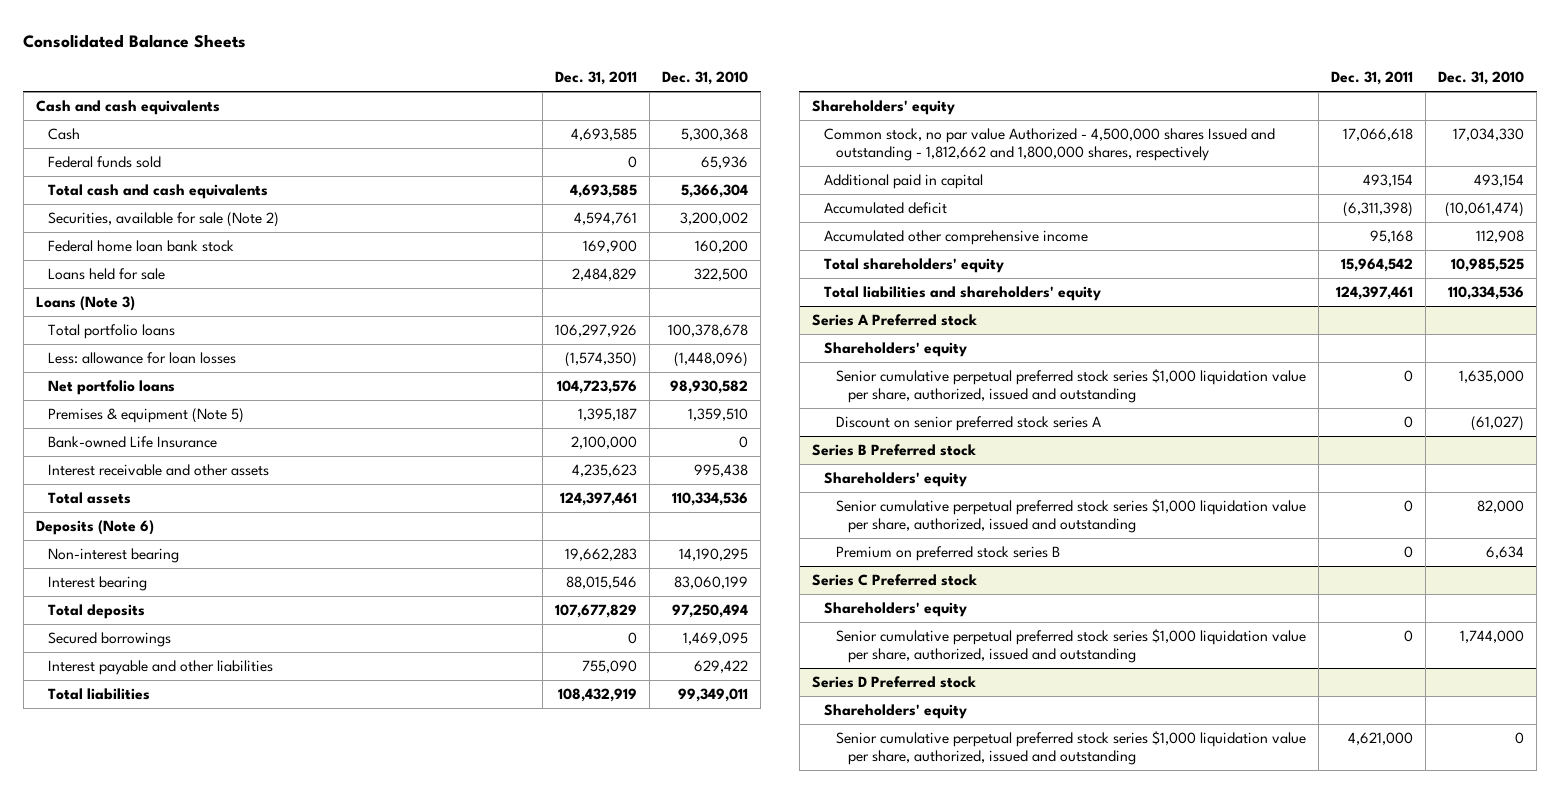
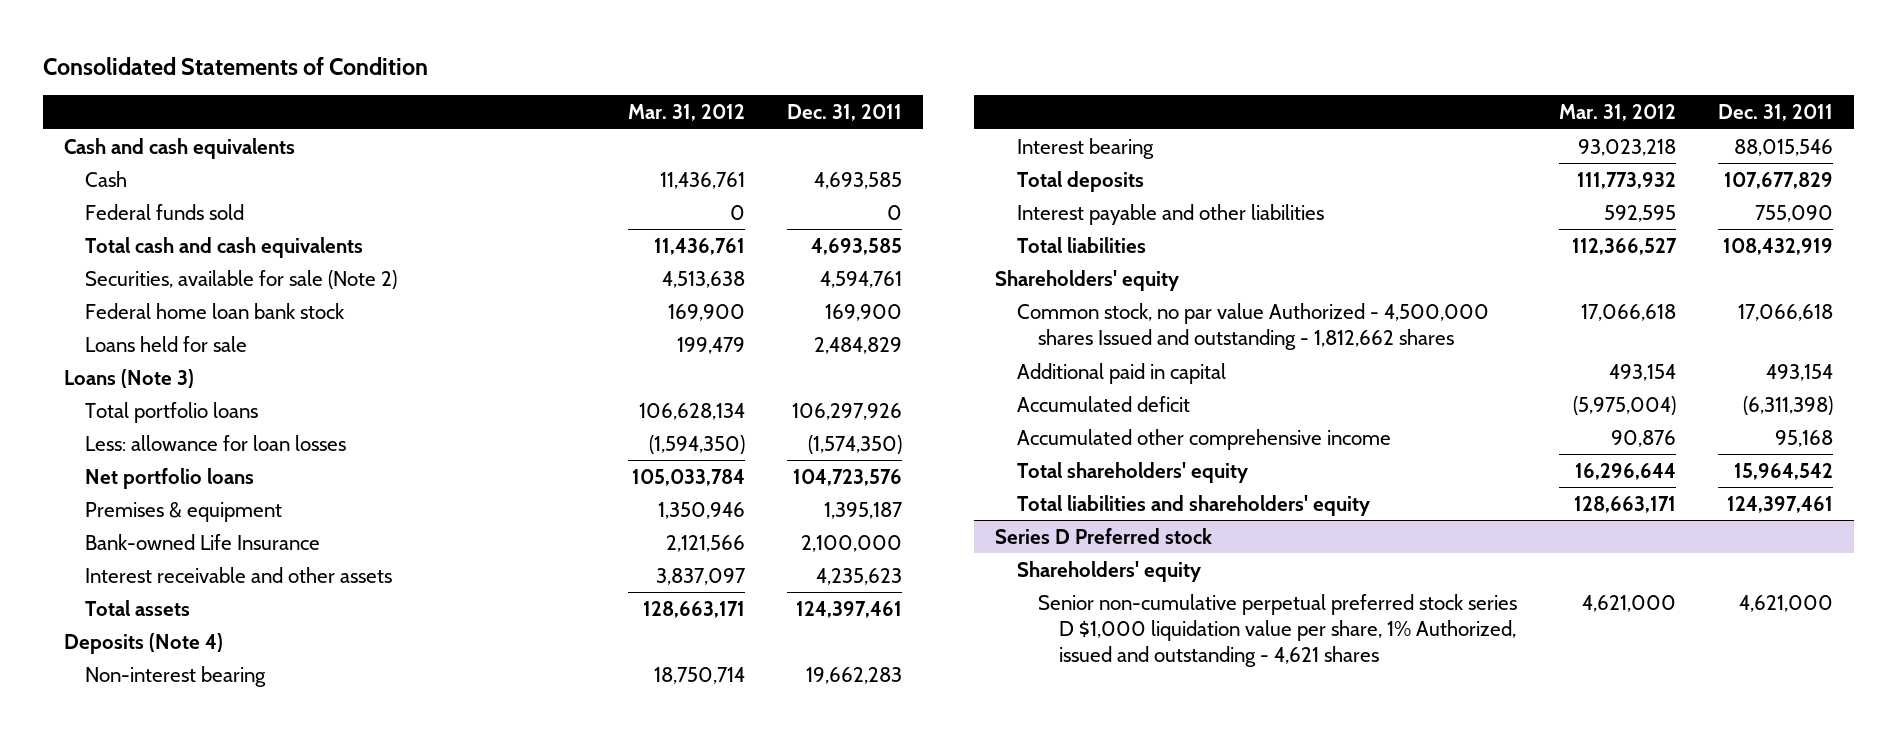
[23,34,247,49] Consolidated Balance Sheets -> [43,56,429,75] Consolidated Statements of Condition
[662,70,749,85] Dec. 31, 2010 -> none
none -> [627,104,745,122] Mar. 31, 2012
[47,408,244,424] Premises & equipment (Note 5) -> [85,501,283,522] Premises & equipment
[36,520,155,536] Deposits (Note 6) -> [64,632,224,654] Deposits (Note 4)
[47,632,171,648] Secured borrowings -> none
[823,128,1275,162] Common stock, no par value Authorized - 4,500,000 shares Issued and outstanding - 1,812,662 and 1,800,000 shares, respectively -> [1016,302,1489,351] Common stock, no par value Authorized - 4,500,000 shares Issued and outstanding - 1,812,662 shares
[812,314,978,327] Series A Preferred stock -> none
[823,342,967,358] Shareholders' equity -> none
[835,369,1306,404] Senior cumulative perpetual preferred stock series $1,000 liquidation value per share, authorized, issued and outstanding -> none
[835,416,1101,432] Discount on senior preferred stock series A -> none
[812,444,977,457] Series B Preferred stock -> none
[823,472,967,488] Shareholders' equity -> none
[835,499,1306,534] Senior cumulative perpetual preferred stock series $1,000 liquidation value per share, authorized, issued and outstanding -> none
[835,546,1060,562] Premium on preferred stock series B -> none
[812,574,978,587] Series C Preferred stock -> none
[823,602,967,618] Shareholders' equity -> none
[835,629,1306,664] Senior cumulative perpetual preferred stock series $1,000 liquidation value per share, authorized, issued and outstanding -> none
[835,731,1306,766] Senior cumulative perpetual preferred stock series $1,000 liquidation value per share, authorized, issued and outstanding -> [1037,593,1517,668] Senior non-cumulative perpetual preferred stock series D $1,000 liquidation value per share, 1% Authorized, issued and outstanding - 4,621 shares

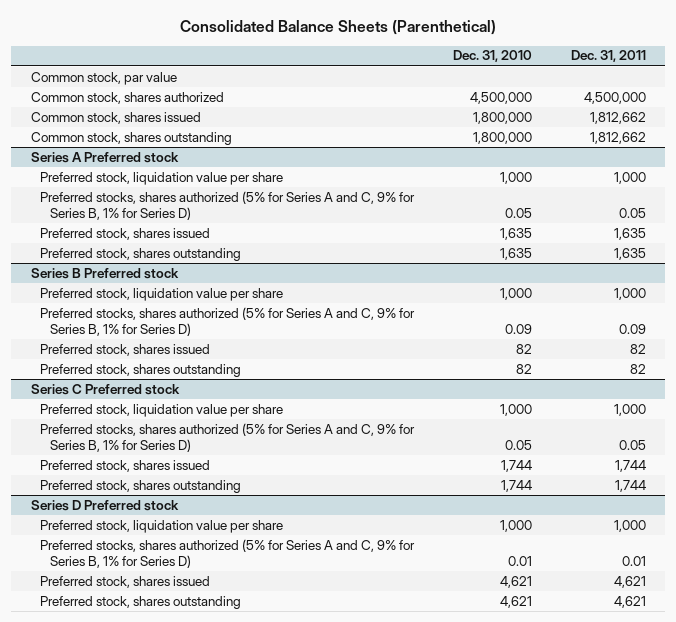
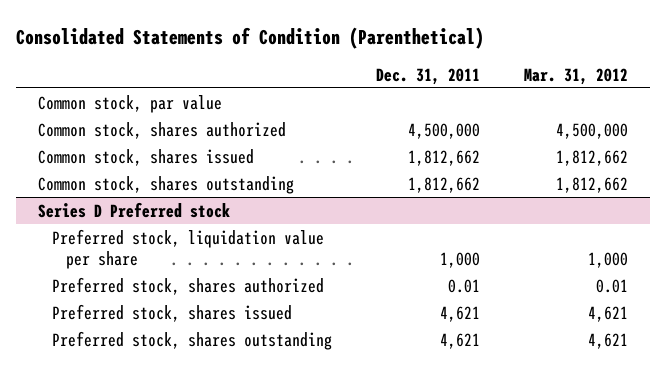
[180,20,497,36] Consolidated Balance Sheets (Parenthetical) -> [16,26,485,49] Consolidated Statements of Condition (Parenthetical)
[453,50,533,63] Dec. 31, 2010 -> none
none -> [524,67,629,85] Mar. 31, 2012
[30,151,179,163] Series A Preferred stock -> none
[40,171,284,185] Preferred stock, liquidation value per share -> none
[40,190,416,221] Preferred stocks, shares authorized (5% for Series A and C, 9% for Series B, 1% for Series D) -> none
[40,227,211,240] Preferred stock, shares issued -> none
[40,247,242,261] Preferred stock, shares outstanding -> none
[30,267,179,279] Series B Preferred stock -> none
[40,287,284,301] Preferred stock, liquidation value per share -> none
[40,306,416,337] Preferred stocks, shares authorized (5% for Series A and C, 9% for Series B, 1% for Series D) -> none
[40,343,211,356] Preferred stock, shares issued -> none
[40,363,242,377] Preferred stock, shares outstanding -> none
[30,383,180,395] Series C Preferred stock -> none
[40,403,284,417] Preferred stock, liquidation value per share -> none
[40,422,416,453] Preferred stocks, shares authorized (5% for Series A and C, 9% for Series B, 1% for Series D) -> none
[40,459,211,472] Preferred stock, shares issued -> none
[40,479,242,493] Preferred stock, shares outstanding -> none
[40,538,416,569] Preferred stocks, shares authorized (5% for Series A and C, 9% for Series B, 1% for Series D) -> [52,276,325,295] Preferred stock, shares authorized

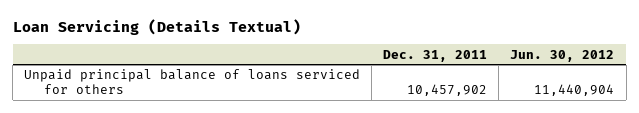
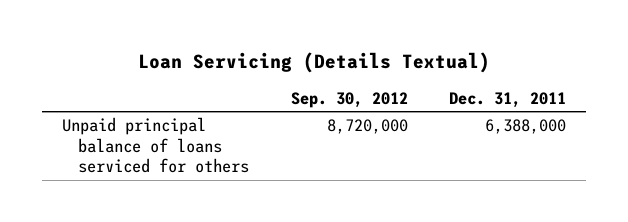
[510,49,615,62] Jun. 30, 2012 -> none
none -> [290,91,408,108] Sep. 30, 2012
[407,84,488,97] 10,457,902 -> [484,119,566,135] 6,388,000

